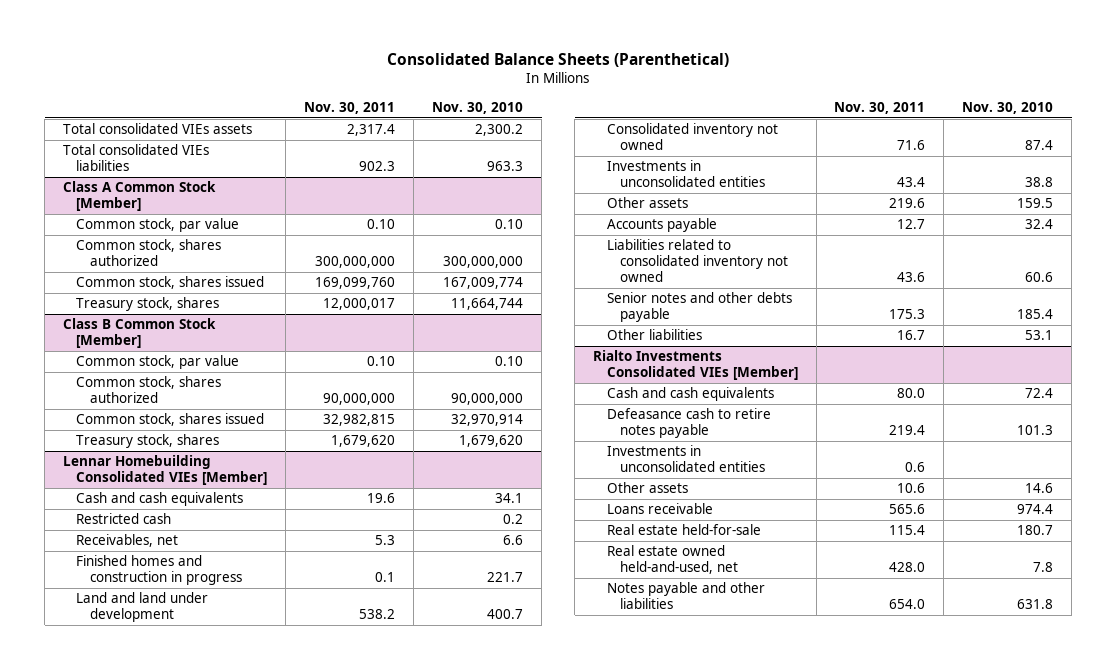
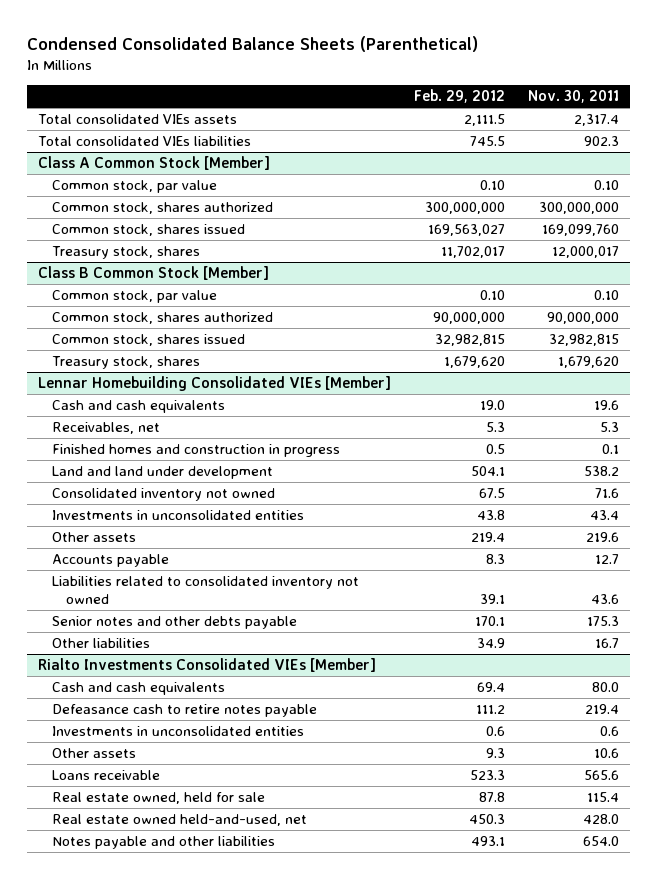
[387,53,730,68] Consolidated Balance Sheets (Parenthetical) -> [26,35,478,52] Condensed Consolidated Balance Sheets (Parenthetical)
[432,101,524,114] Nov. 30, 2010 -> none
none -> [413,89,505,104] Feb. 29, 2012
[76,513,172,525] Restricted cash -> none
[606,524,761,536] Real estate held-for-sale -> [51,792,265,805] Real estate owned, held for sale

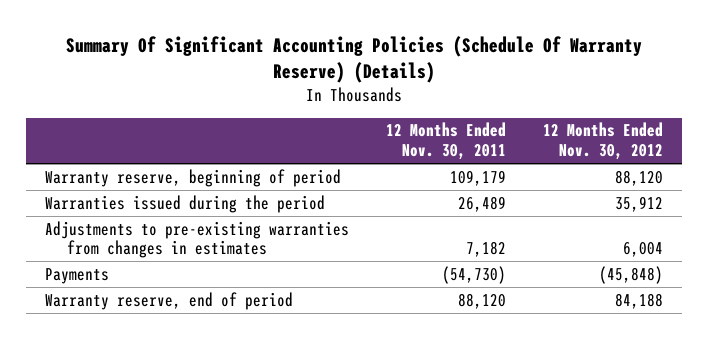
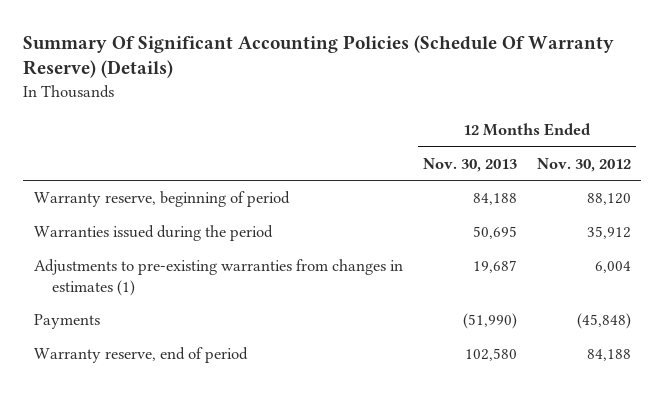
[386,122,507,160] 12 Months Ended Nov. 30, 2011 -> none
none -> [422,157,517,172] Nov. 30, 2013
[44,220,349,259] Adjustments to pre-existing warranties from changes in estimates -> [33,259,403,296] Adjustments to pre-existing warranties from changes in estimates (1)

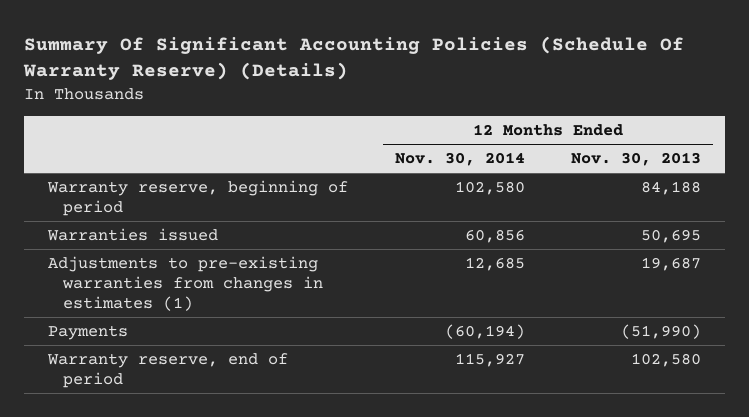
[537,157,632,172] Nov. 30, 2012 -> none
none -> [394,152,525,167] Nov. 30, 2014
[33,225,273,242] Warranties issued during the period -> [46,228,218,242] Warranties issued

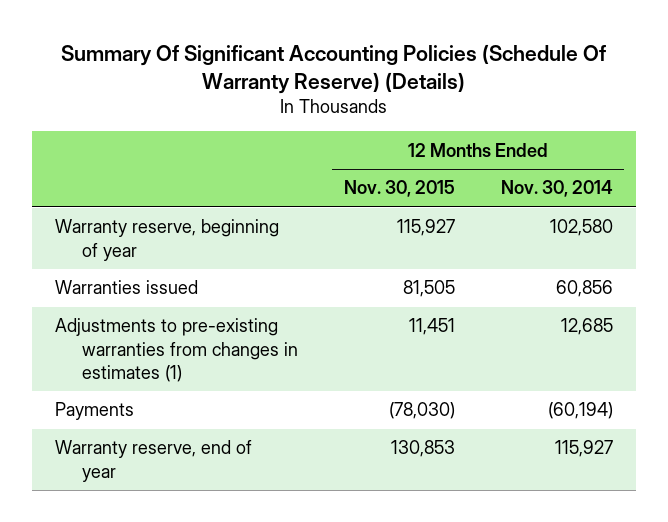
[571,152,702,167] Nov. 30, 2013 -> none
none -> [343,180,455,198] Nov. 30, 2015
[46,180,348,217] Warranty reserve, beginning of period -> [55,219,280,261] Warranty reserve, beginning of year
[46,353,288,389] Warranty reserve, end of period -> [55,440,253,482] Warranty reserve, end of year

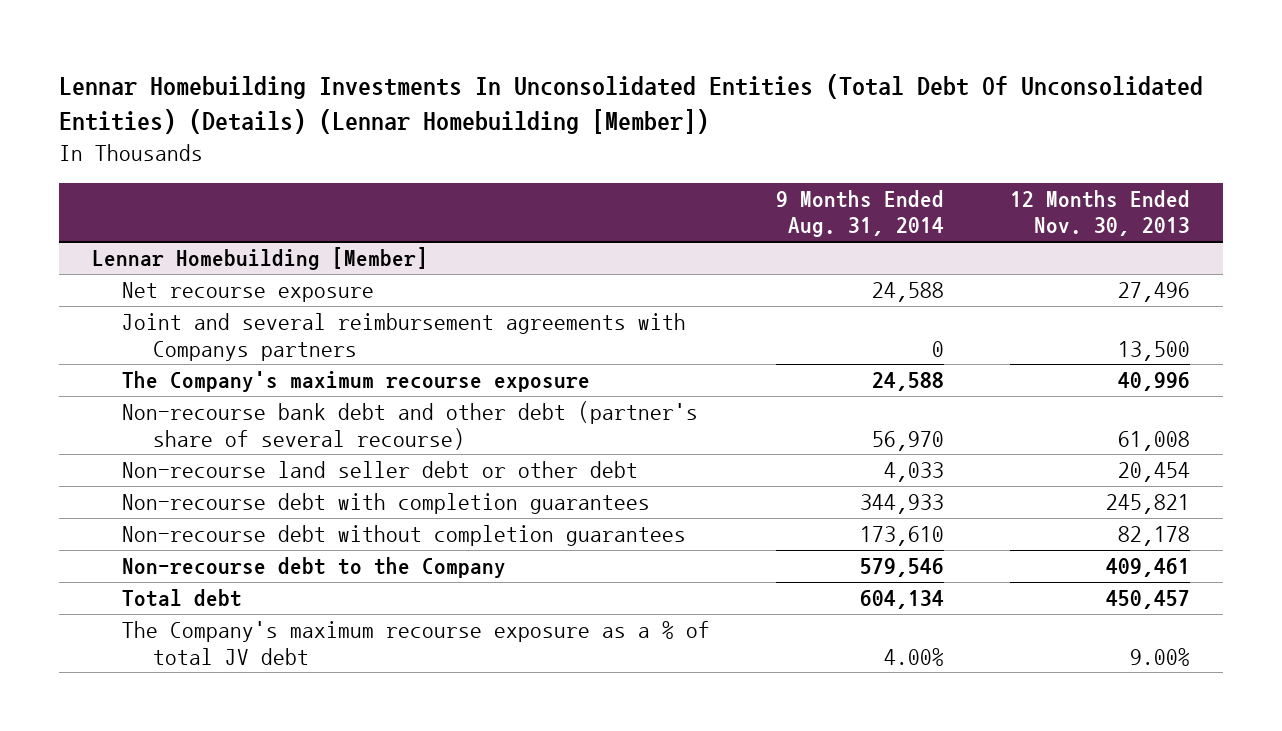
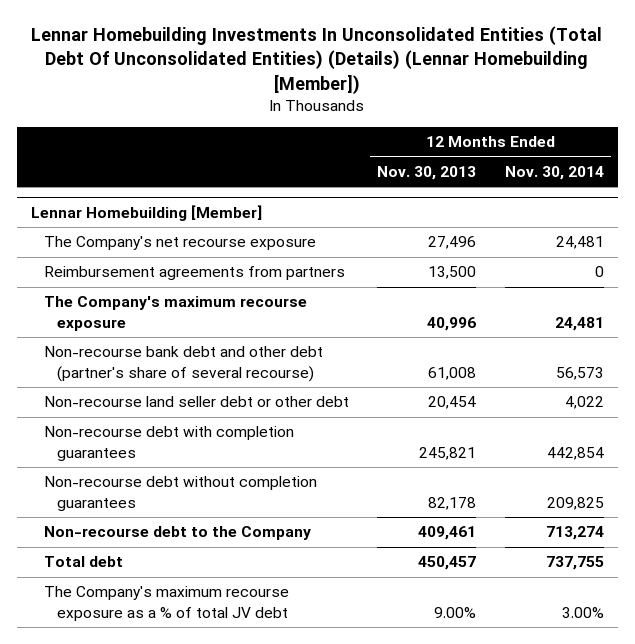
[776,189,945,238] 9 Months Ended Aug. 31, 2014 -> none
none -> [504,165,604,180] Nov. 30, 2014
[122,282,375,303] Net recourse exposure -> [43,236,316,251] The Company's net recourse exposure
[122,313,687,361] Joint and several reimbursement agreements with Companys partners -> [43,266,345,281] Reimbursement agreements from partners

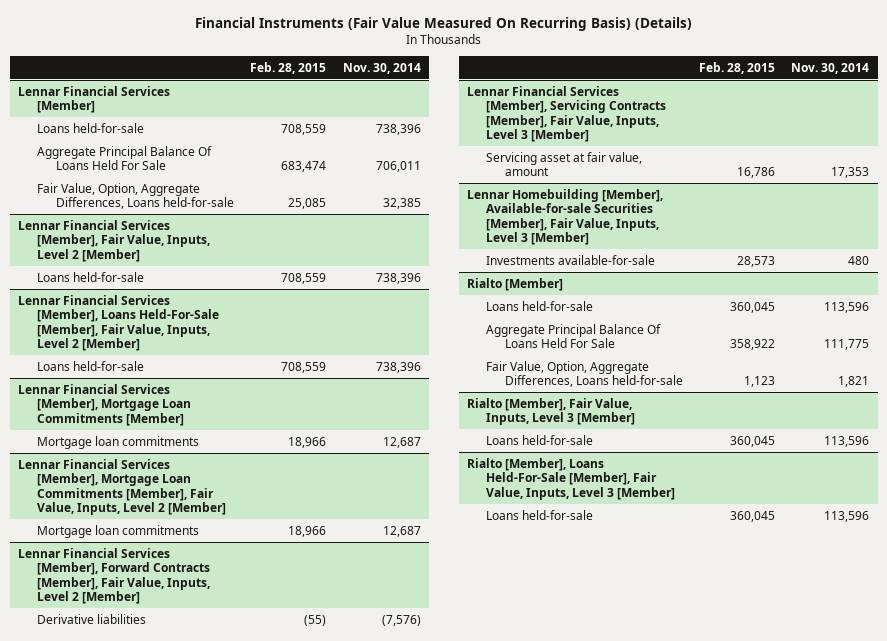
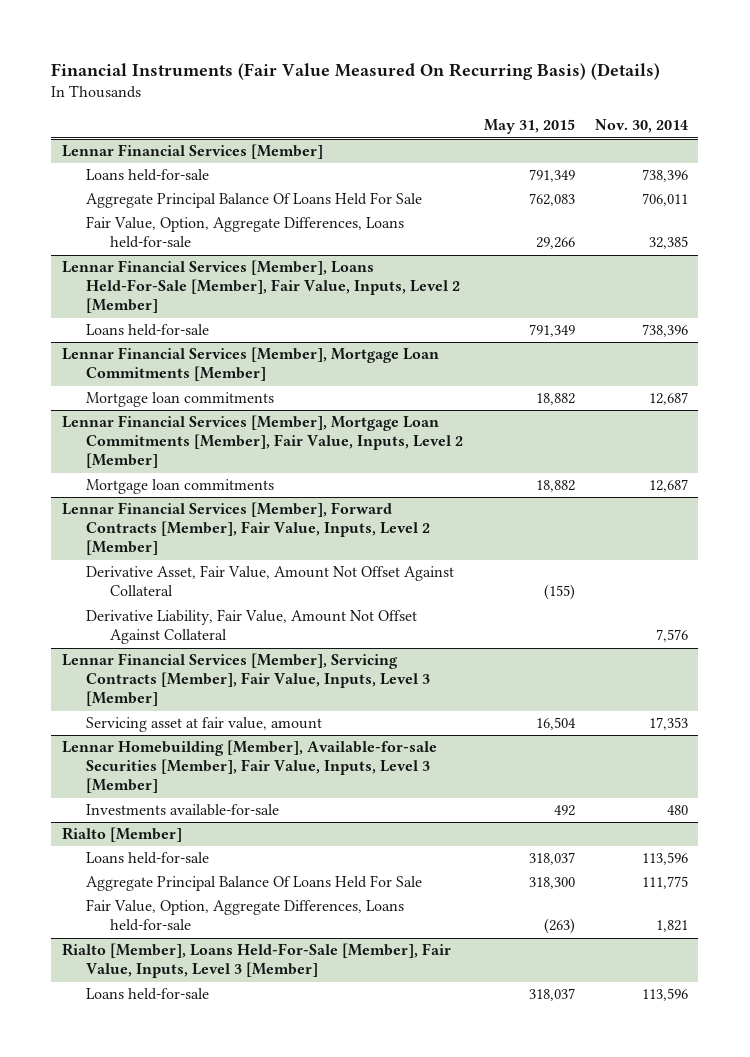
[250,61,327,74] Feb. 28, 2015 -> none
none -> [483,119,575,135] May 31, 2015
[17,219,210,262] Lennar Financial Services [Member], Fair Value, Inputs, Level 2 [Member] -> none
[36,271,144,282] Loans held-for-sale -> none
[36,613,146,624] Derivative liabilities -> none
none -> [85,565,454,597] Derivative Asset, Fair Value, Amount Not Offset Against Collateral
none -> [85,609,417,645] Derivative Liability, Fair Value, Amount Not Offset Against Collateral
[466,397,635,426] Rialto [Member], Fair Value, Inputs, Level 3 [Member] -> none
[485,434,593,445] Loans held-for-sale -> none

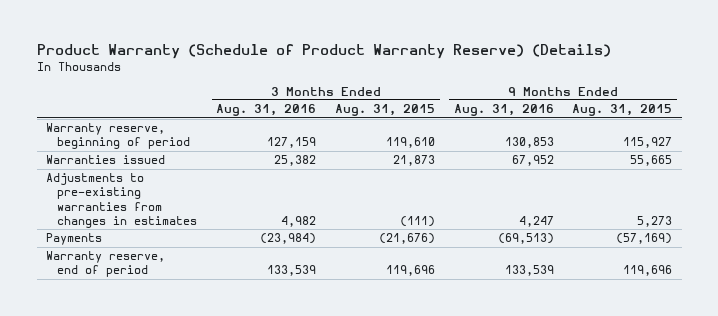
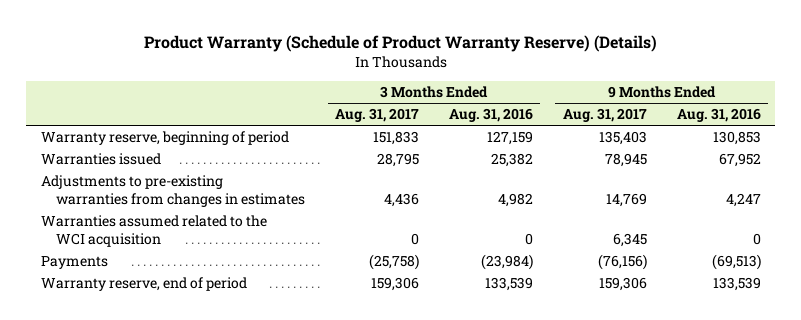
[334,104,435,117] Aug. 31, 2015 -> none
[572,104,673,117] Aug. 31, 2015 -> none
none -> [335,108,420,123] Aug. 31, 2017
none -> [562,108,647,123] Aug. 31, 2017
none -> [40,215,267,247] Warranties assumed related to the WCI acquisition

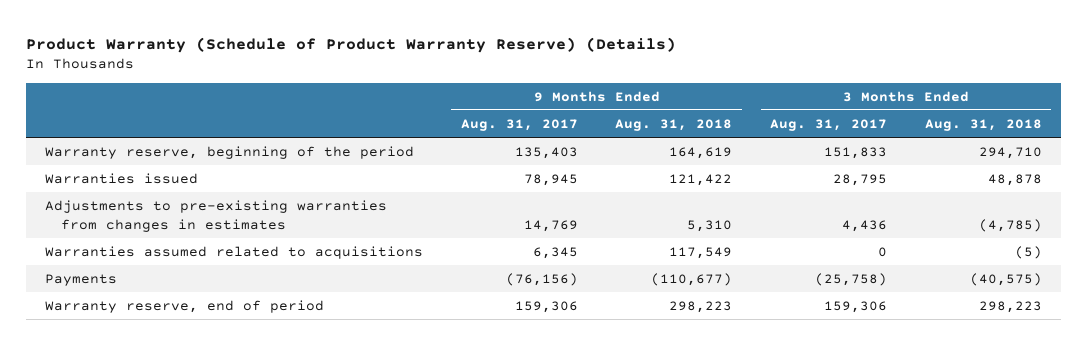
[448,108,533,123] Aug. 31, 2016 -> none
[676,108,761,123] Aug. 31, 2016 -> none
none -> [615,118,733,131] Aug. 31, 2018
none -> [924,118,1042,131] Aug. 31, 2018
[40,131,289,146] Warranty reserve, beginning of period -> [45,145,415,159] Warranty reserve, beginning of the period
[40,215,267,247] Warranties assumed related to the WCI acquisition -> [45,245,424,259] Warranties assumed related to acquisitions

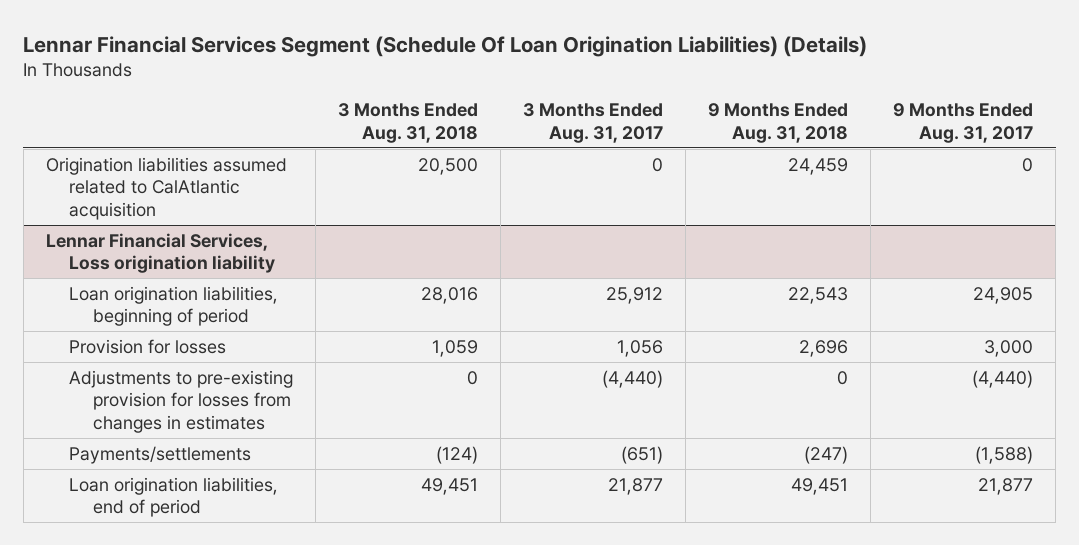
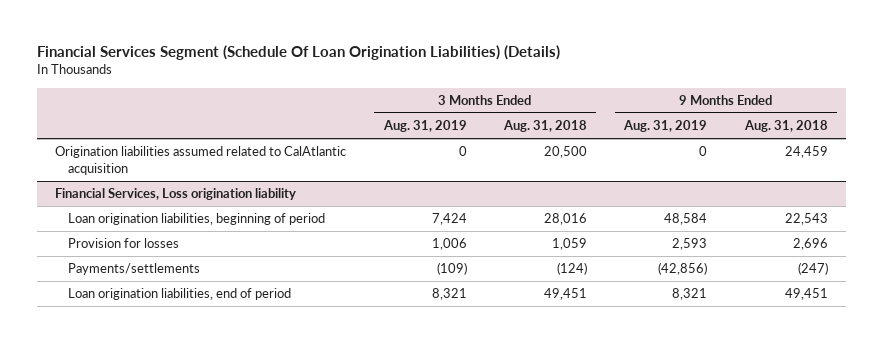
[23,35,868,57] Lennar Financial Services Segment (Schedule Of Loan Origination Liabilities) (Details) -> [36,44,560,60] Financial Services Segment (Schedule Of Loan Origination Liabilities) (Details)
[523,103,664,143] 3 Months Ended Aug. 31, 2017 -> none
[893,103,1034,143] 9 Months Ended Aug. 31, 2017 -> none
none -> [382,120,467,133] Aug. 31, 2019
none -> [623,120,708,133] Aug. 31, 2019
[45,232,276,274] Lennar Financial Services, Loss origination liability -> [55,188,297,201] Financial Services, Loss origination liability
[69,369,294,433] Adjustments to pre-existing provision for losses from changes in estimates -> none

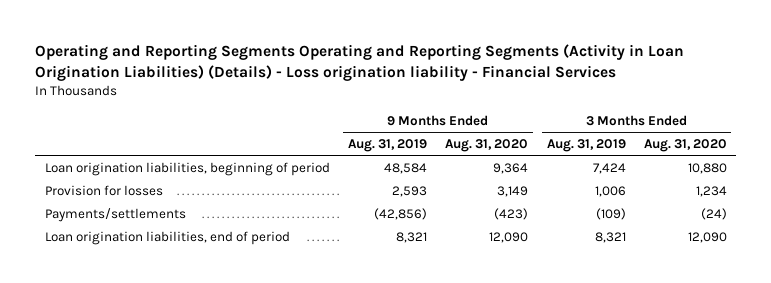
[36,44,560,60] Financial Services Segment (Schedule Of Loan Origination Liabilities) (Details) -> [35,44,685,82] Operating and Reporting Segments Operating and Reporting Segments (Activity in Loan Origination Liabilities) (Details) - Loss origination liability - Financial Services
[502,120,587,133] Aug. 31, 2018 -> none
[743,120,828,133] Aug. 31, 2018 -> none
none -> [445,138,529,152] Aug. 31, 2020
none -> [643,138,727,152] Aug. 31, 2020
[55,146,347,175] Origination liabilities assumed related to CalAtlantic acquisition -> none
[55,188,297,201] Financial Services, Loss origination liability -> none

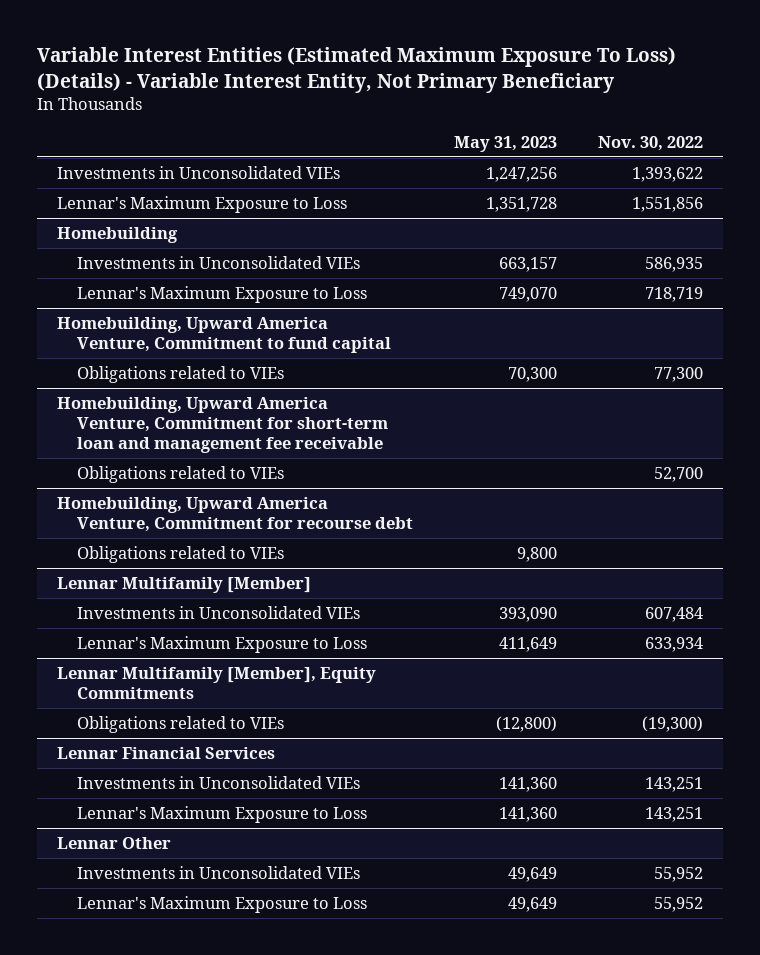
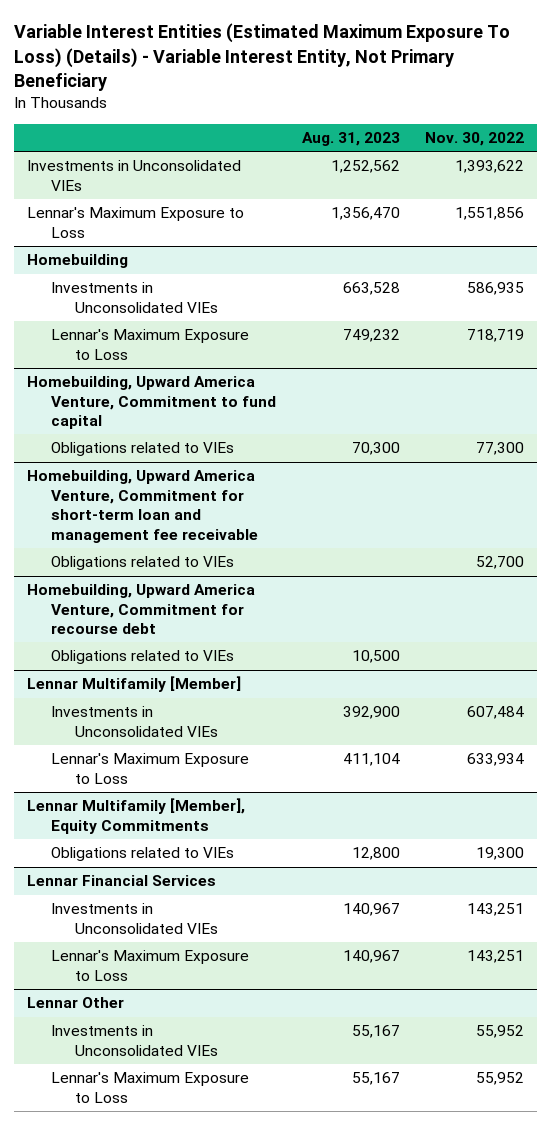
[454,135,558,152] May 31, 2023 -> none
none -> [301,131,400,146] Aug. 31, 2023
[641,715,703,732] (19,300) -> [476,847,525,861] 19,300

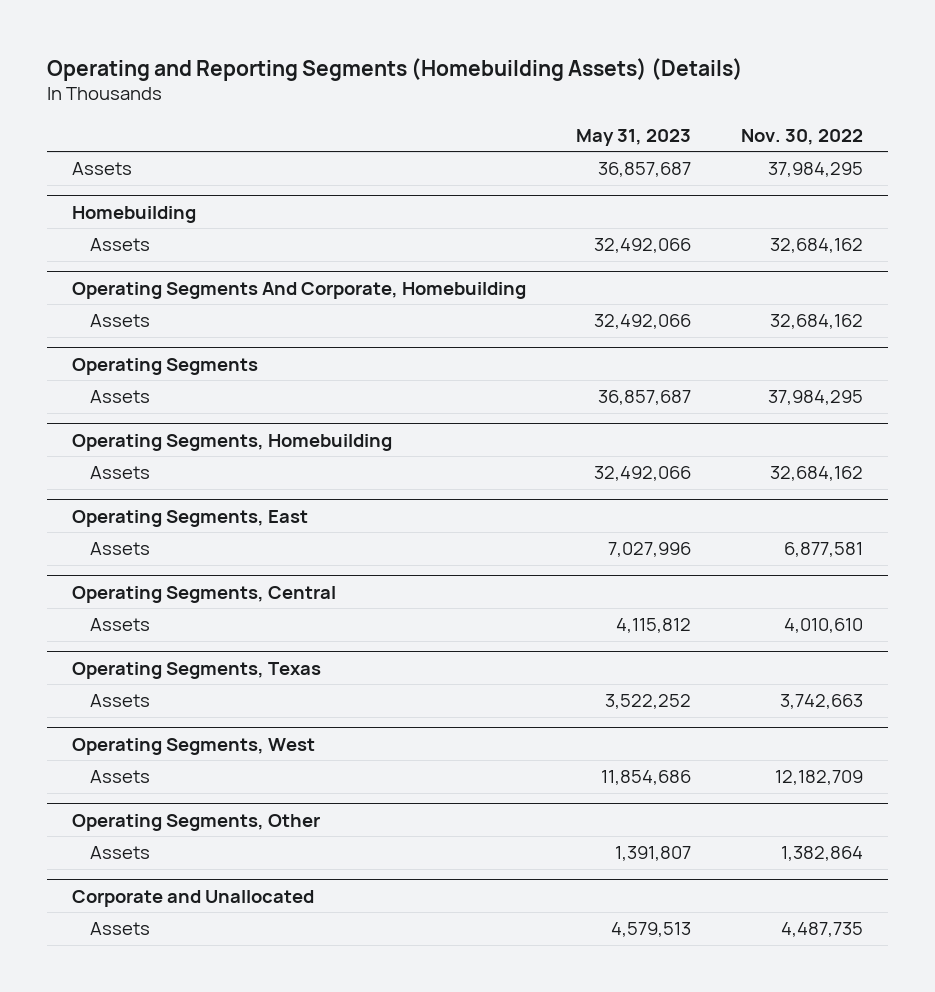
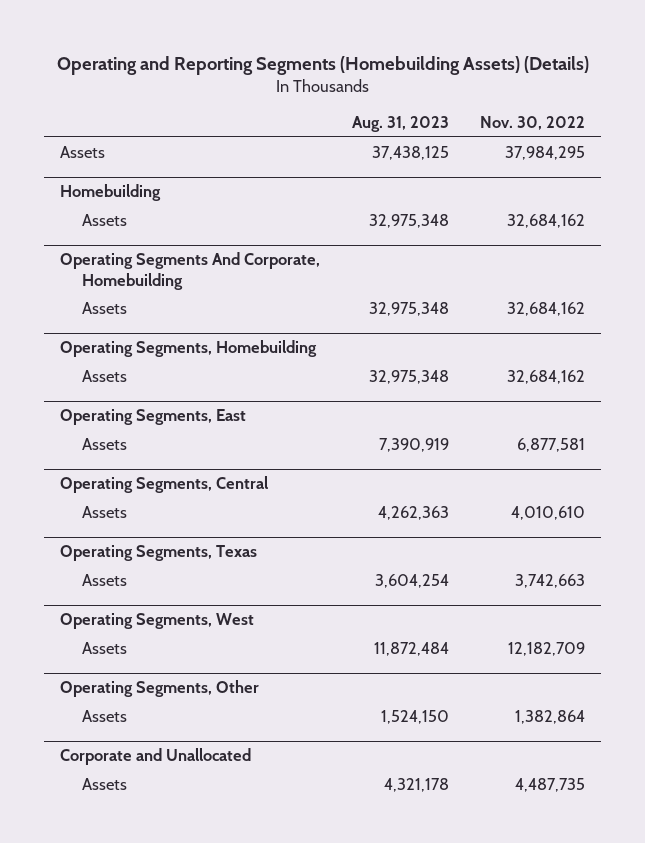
[576,128,692,146] May 31, 2023 -> none
none -> [351,116,449,133] Aug. 31, 2023
[72,357,259,375] Operating Segments -> none
[89,389,150,403] Assets -> none

